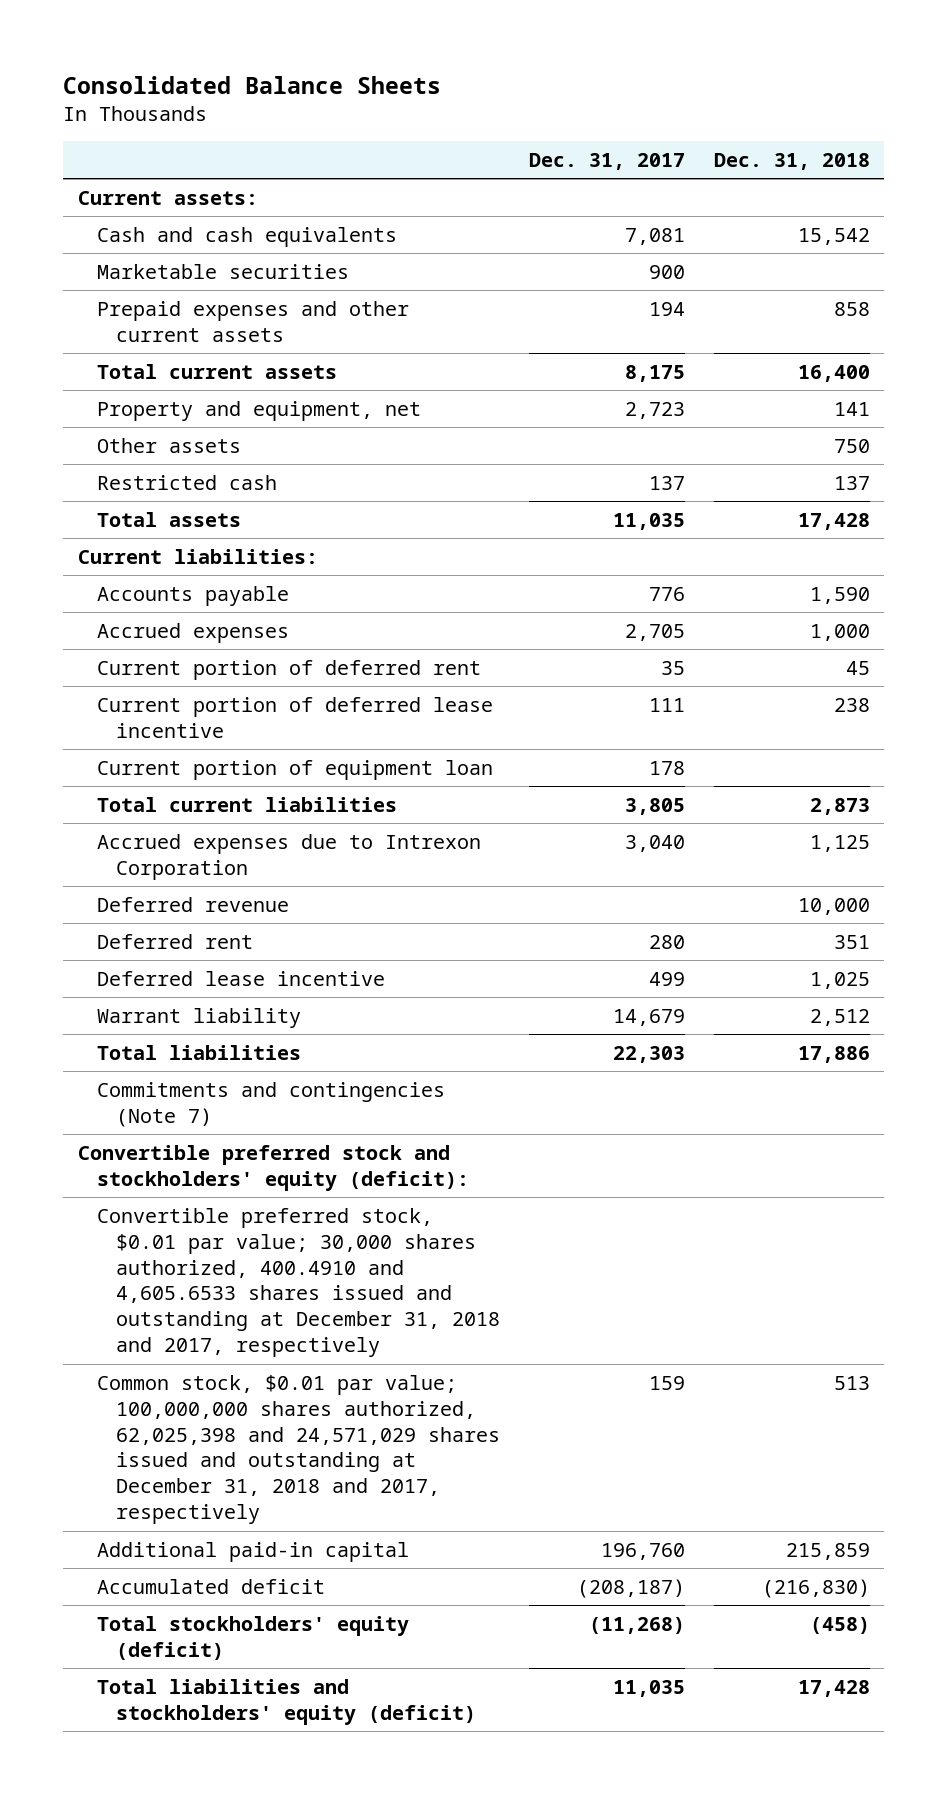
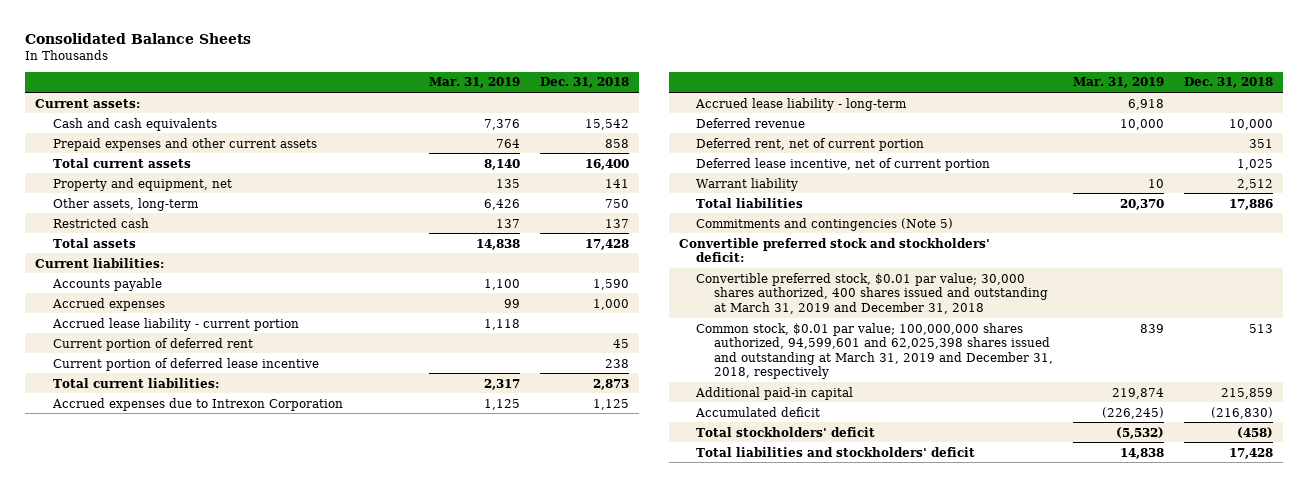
[528,152,685,170] Dec. 31, 2017 -> none
none -> [429,77,521,89] Mar. 31, 2019
[96,263,349,279] Marketable securities -> none
[96,437,241,453] Other assets -> [52,197,199,211] Other assets, long-term
none -> [51,317,299,331] Accrued lease liability - current portion
[96,759,493,780] Current portion of equipment loan -> none
[96,796,397,812] Total current liabilities -> [52,377,219,388] Total current liabilities:
none -> [695,97,908,111] Accrued lease liability - long-term
[96,933,253,949] Deferred rent -> [696,137,925,151] Deferred rent, net of current portion
[96,970,385,986] Deferred lease incentive -> [696,157,991,171] Deferred lease incentive, net of current portion
[96,1081,445,1127] Commitments and contingencies (Note 7) -> [696,217,954,231] Commitments and contingencies (Note 5)
[77,1144,469,1191] Convertible preferred stock and stockholders' equity (deficit): -> [679,237,991,263] Convertible preferred stock and stockholders' deficit:
[96,1207,500,1358] Convertible preferred stock, $0.01 par value; 30,000 shares authorized, 400.4910 and 4,605.6533 shares issued and outstanding at December 31, 2018 and 2017, respectively -> [696,272,1048,314] Convertible preferred stock, $0.01 par value; 30,000 shares authorized, 400 shares issued and outstanding at March 31, 2019 and December 31, 2018
[96,1374,500,1525] Common stock, $0.01 par value; 100,000,000 shares authorized, 62,025,398 and 24,571,029 shares issued and outstanding at December 31, 2018 and 2017, respectively -> [696,322,1053,380] Common stock, $0.01 par value; 100,000,000 shares authorized, 94,599,601 and 62,025,398 shares issued and outstanding at March 31, 2019 and December 31, 2018, respectively
[96,1615,409,1660] Total stockholders' equity (deficit) -> [696,426,876,437] Total stockholders' deficit
[96,1678,476,1725] Total liabilities and stockholders' equity (deficit) -> [696,446,976,457] Total liabilities and stockholders' deficit

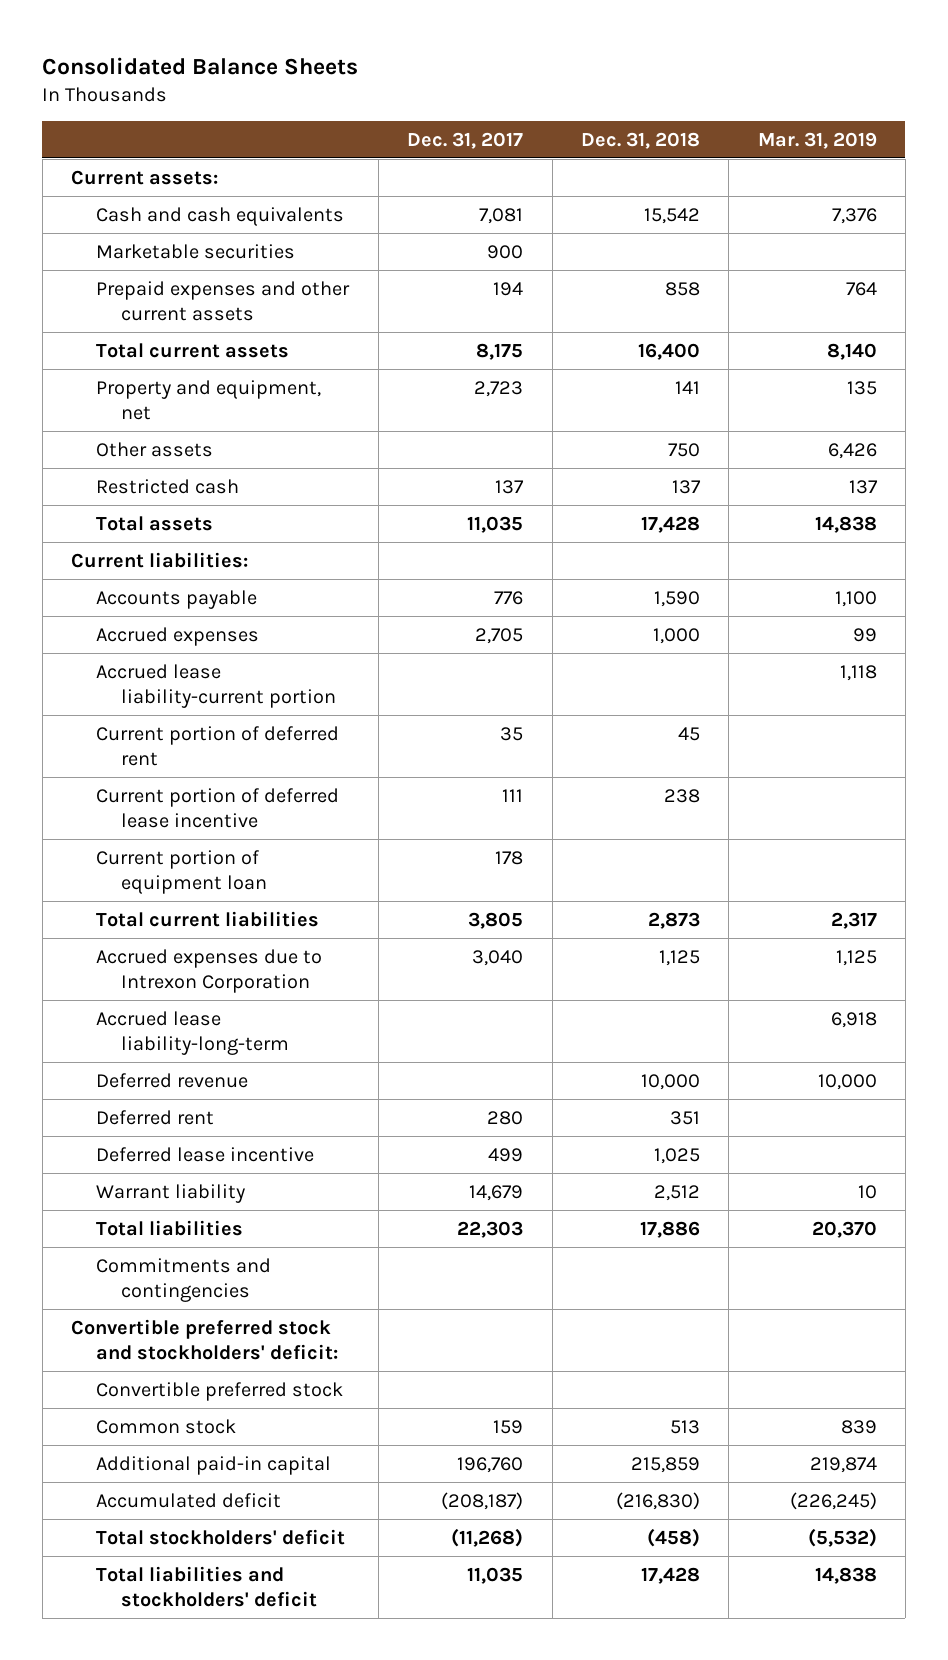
none -> [407,131,524,149] Dec. 31, 2017
none -> [96,243,296,259] Marketable securities
[52,197,199,211] Other assets, long-term -> [96,441,214,457] Other assets
[51,317,299,331] Accrued lease liability - current portion -> [96,663,337,709] Accrued lease liability-current portion
none -> [96,849,268,895] Current portion of equipment loan
[52,377,219,388] Total current liabilities: -> [96,910,320,927] Total current liabilities
[695,97,908,111] Accrued lease liability - long-term -> [96,1010,290,1056] Accrued lease liability-long-term
[696,137,925,151] Deferred rent, net of current portion -> [96,1109,215,1125] Deferred rent
[696,157,991,171] Deferred lease incentive, net of current portion -> [96,1146,315,1162] Deferred lease incentive
[696,217,954,231] Commitments and contingencies (Note 5) -> [96,1257,272,1303] Commitments and contingencies
[696,272,1048,314] Convertible preferred stock, $0.01 par value; 30,000 shares authorized, 400 shares issued and outstanding at March 31, 2019 and December 31, 2018 -> [96,1381,344,1401] Convertible preferred stock
[696,322,1053,380] Common stock, $0.01 par value; 100,000,000 shares authorized, 94,599,601 and 62,025,398 shares issued and outstanding at March 31, 2019 and December 31, 2018, respectively -> [96,1418,237,1434] Common stock

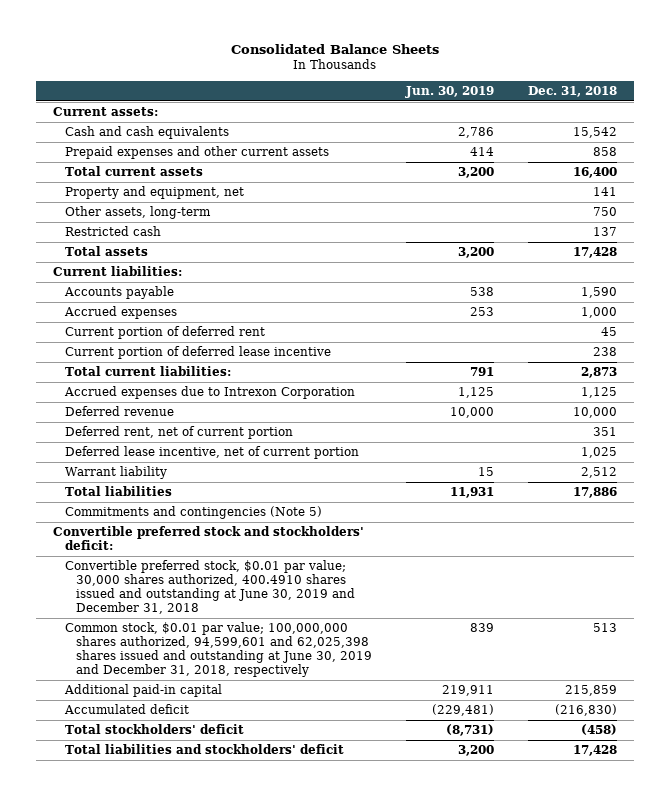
[407,131,524,149] Dec. 31, 2017 -> none
[757,131,877,149] Mar. 31, 2019 -> none
none -> [405,85,495,98] Jun. 30, 2019
[96,243,296,259] Marketable securities -> none
[96,441,214,457] Other assets -> [64,206,211,220] Other assets, long-term
[96,663,337,709] Accrued lease liability-current portion -> none
[96,849,268,895] Current portion of equipment loan -> none
[96,910,320,927] Total current liabilities -> [64,366,231,377] Total current liabilities:
[96,1010,290,1056] Accrued lease liability-long-term -> none
[96,1109,215,1125] Deferred rent -> [64,426,293,440] Deferred rent, net of current portion
[96,1146,315,1162] Deferred lease incentive -> [64,446,359,460] Deferred lease incentive, net of current portion
[96,1257,272,1303] Commitments and contingencies -> [64,506,322,520] Commitments and contingencies (Note 5)
[96,1381,344,1401] Convertible preferred stock -> [64,560,356,614] Convertible preferred stock, $0.01 par value; 30,000 shares authorized, 400.4910 shares issued and outstanding at June 30, 2019 and December 31, 2018
[96,1418,237,1434] Common stock -> [64,622,373,677] Common stock, $0.01 par value; 100,000,000 shares authorized, 94,599,601 and 62,025,398 shares issued and outstanding at June 30, 2019 and December 31, 2018, respectively

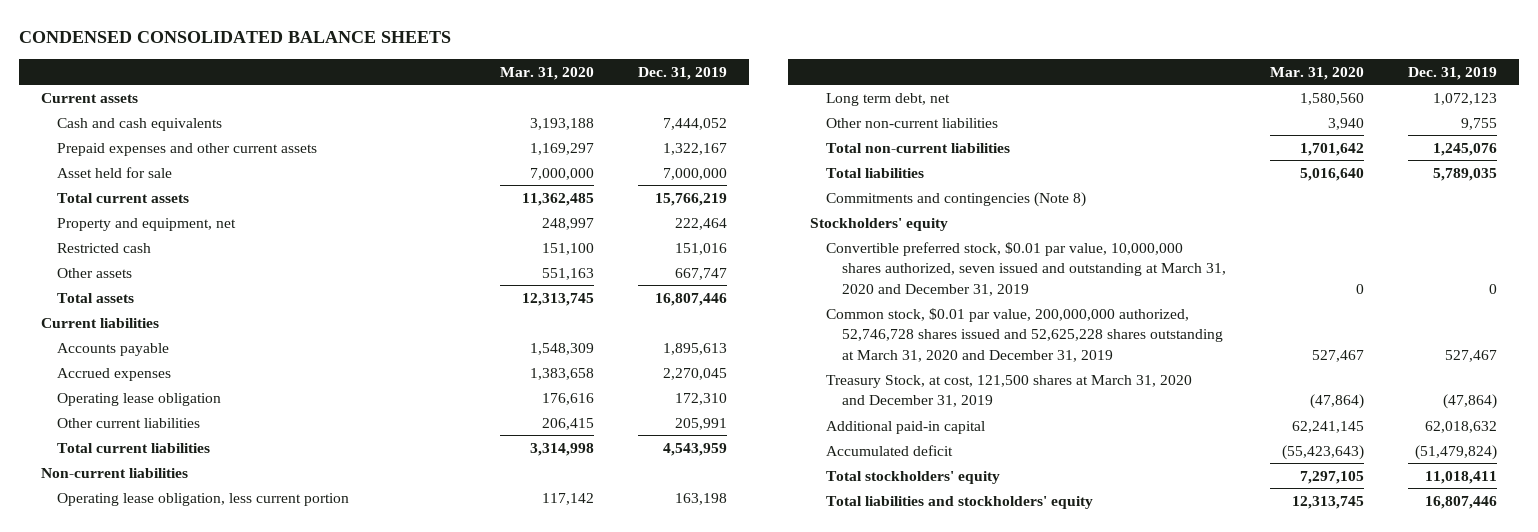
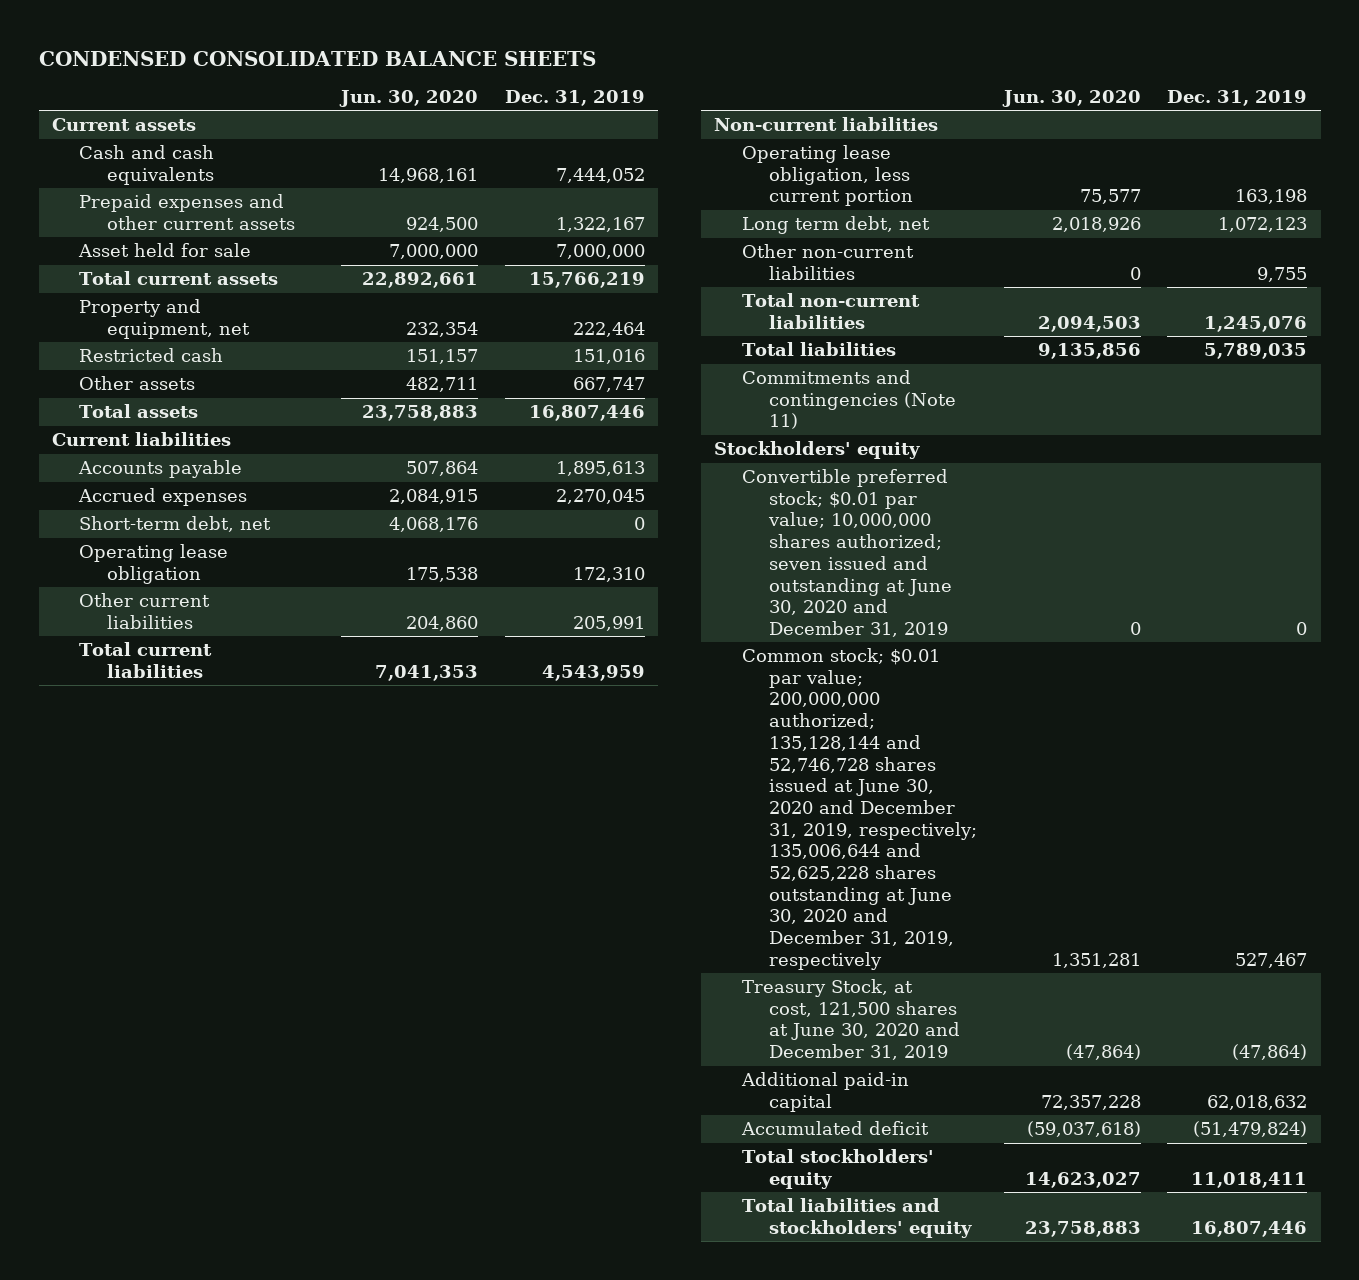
[500,66,595,80] Mar. 31, 2020 -> none
none -> [339,89,479,107] Jun. 30, 2020
none -> [79,516,272,533] Short-term debt, net
[826,191,1087,207] Commitments and contingencies (Note 8) -> [741,370,957,430] Commitments and contingencies (Note 11)
[826,241,1226,296] Convertible preferred stock, $0.01 par value, 10,000,000 shares authorized, seven issued and outstanding at March 31, 2020 and December 31, 2019 -> [741,469,953,637] Convertible preferred stock; $0.01 par value; 10,000,000 shares authorized; seven issued and outstanding at June 30, 2020 and December 31, 2019
[826,307,1223,362] Common stock, $0.01 par value, 200,000,000 authorized, 52,746,728 shares issued and 52,625,228 shares outstanding at March 31, 2020 and December 31, 2019 -> [741,648,978,970] Common stock; $0.01 par value; 200,000,000 authorized; 135,128,144 and 52,746,728 shares issued at June 30, 2020 and December 31, 2019, respectively; 135,006,644 and 52,625,228 shares outstanding at June 30, 2020 and December 31, 2019, respectively
[826,374,1193,408] Treasury Stock, at cost, 121,500 shares at March 31, 2020 and December 31, 2019 -> [741,979,961,1061] Treasury Stock, at cost, 121,500 shares at June 30, 2020 and December 31, 2019

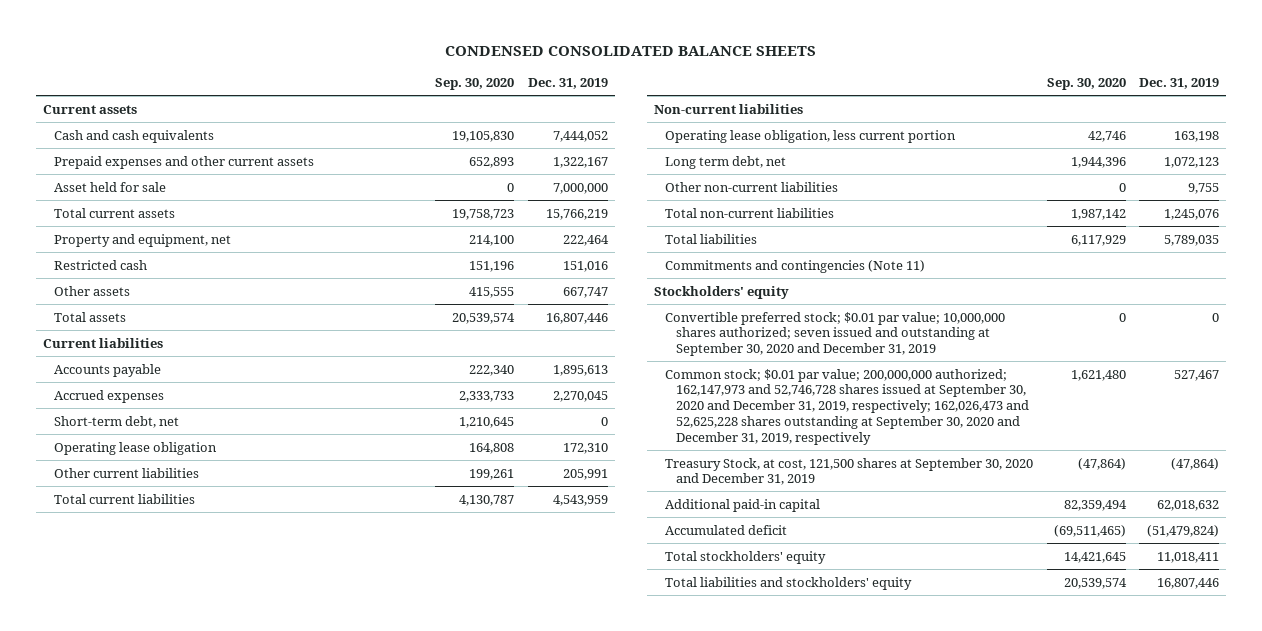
[339,89,479,107] Jun. 30, 2020 -> none
none -> [435,78,515,91] Sep. 30, 2020
[741,469,953,637] Convertible preferred stock; $0.01 par value; 10,000,000 shares authorized; seven issued and outstanding at June 30, 2020 and December 31, 2019 -> [665,311,1006,357] Convertible preferred stock; $0.01 par value; 10,000,000 shares authorized; seven issued and outstanding at September 30, 2020 and December 31, 2019
[741,648,978,970] Common stock; $0.01 par value; 200,000,000 authorized; 135,128,144 and 52,746,728 shares issued at June 30, 2020 and December 31, 2019, respectively; 135,006,644 and 52,625,228 shares outstanding at June 30, 2020 and December 31, 2019, respectively -> [665,368,1030,445] Common stock; $0.01 par value; 200,000,000 authorized; 162,147,973 and 52,746,728 shares issued at September 30, 2020 and December 31, 2019, respectively; 162,026,473 and 52,625,228 shares outstanding at September 30, 2020 and December 31, 2019, respectively
[741,979,961,1061] Treasury Stock, at cost, 121,500 shares at June 30, 2020 and December 31, 2019 -> [665,457,1034,486] Treasury Stock, at cost, 121,500 shares at September 30, 2020 and December 31, 2019

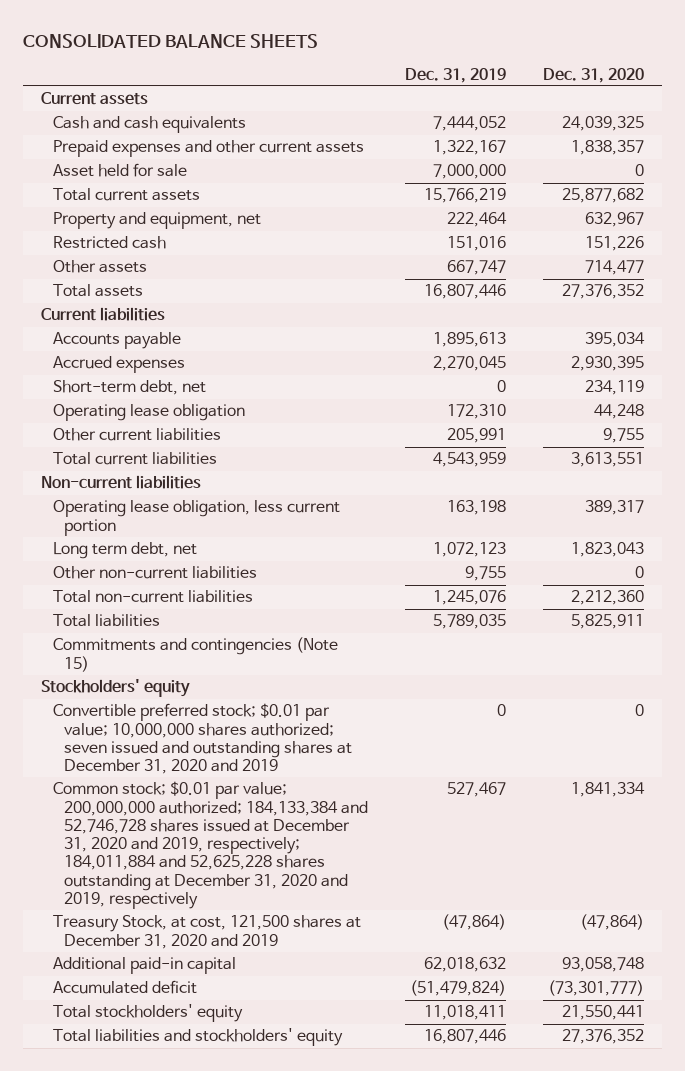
[444,46,816,57] CONDENSED CONSOLIDATED BALANCE SHEETS -> [23,33,319,48] CONSOLIDATED BALANCE SHEETS
[435,78,515,91] Sep. 30, 2020 -> none
none -> [542,67,644,83] Dec. 31, 2020
[665,259,926,273] Commitments and contingencies (Note 11) -> [52,637,338,672] Commitments and contingencies (Note 15)
[665,311,1006,357] Convertible preferred stock; $0.01 par value; 10,000,000 shares authorized; seven issued and outstanding at September 30, 2020 and December 31, 2019 -> [52,703,353,775] Convertible preferred stock; $0.01 par value; 10,000,000 shares authorized; seven issued and outstanding shares at December 31, 2020 and 2019
[665,368,1030,445] Common stock; $0.01 par value; 200,000,000 authorized; 162,147,973 and 52,746,728 shares issued at September 30, 2020 and December 31, 2019, respectively; 162,026,473 and 52,625,228 shares outstanding at September 30, 2020 and December 31, 2019, respectively -> [52,781,369,909] Common stock; $0.01 par value; 200,000,000 authorized; 184,133,384 and 52,746,728 shares issued at December 31, 2020 and 2019, respectively; 184,011,884 and 52,625,228 shares outstanding at December 31, 2020 and 2019, respectively
[665,457,1034,486] Treasury Stock, at cost, 121,500 shares at September 30, 2020 and December 31, 2019 -> [52,915,361,949] Treasury Stock, at cost, 121,500 shares at December 31, 2020 and 2019

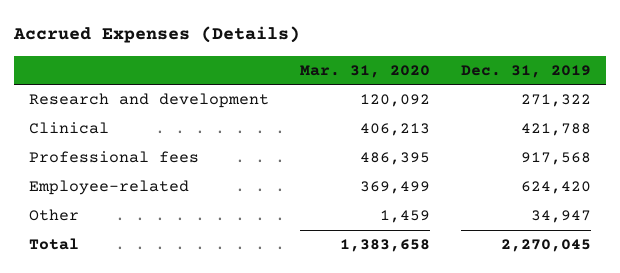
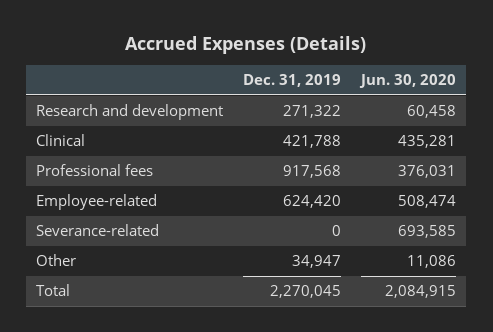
[300,64,431,78] Mar. 31, 2020 -> none
none -> [359,74,457,89] Jun. 30, 2020
none -> [36,224,160,237] Severance-related

